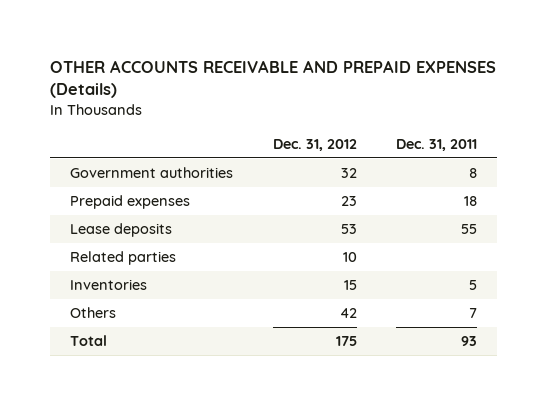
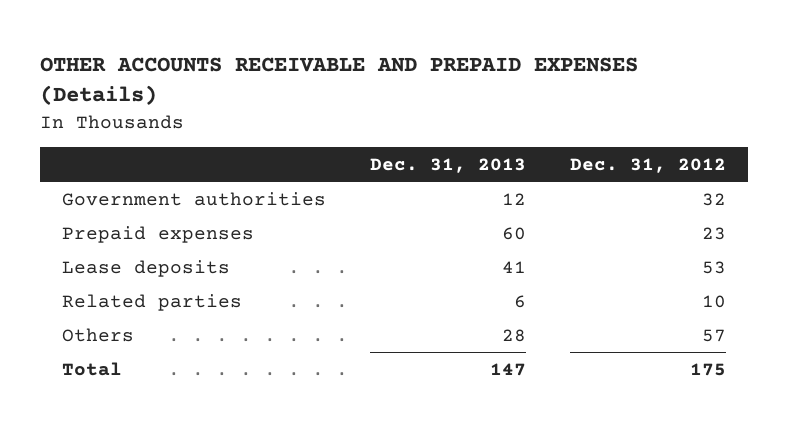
[396,138,478,151] Dec. 31, 2011 -> none
none -> [370,157,527,173] Dec. 31, 2013
[70,279,148,291] Inventories -> none
[339,308,357,319] 42 -> [701,328,726,342] 57

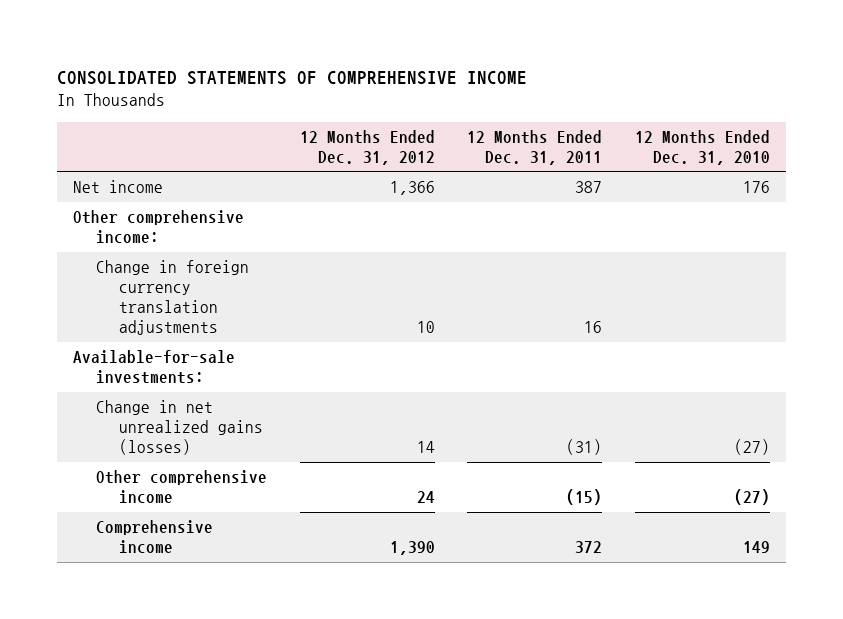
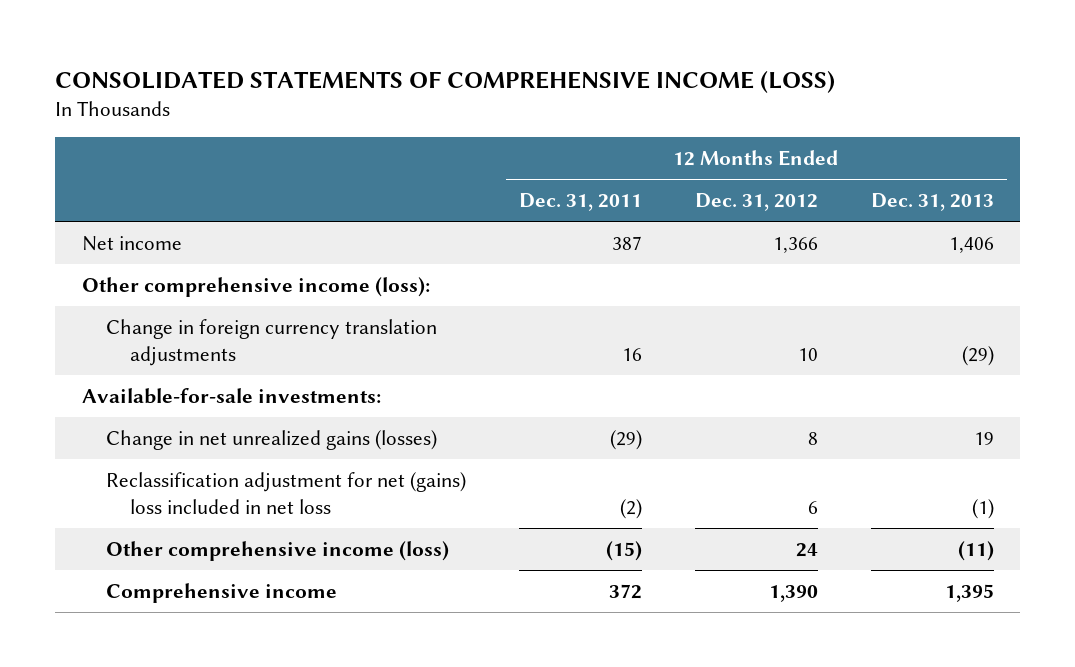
[57,70,528,85] CONSOLIDATED STATEMENTS OF COMPREHENSIVE INCOME -> [55,70,836,93] CONSOLIDATED STATEMENTS OF COMPREHENSIVE INCOME (LOSS)
[634,129,770,165] 12 Months Ended Dec. 31, 2010 -> none
none -> [870,192,994,211] Dec. 31, 2013
[73,210,245,245] Other comprehensive income: -> [81,276,430,297] Other comprehensive income (loss):
[416,440,435,453] 14 -> [807,431,818,445] 8
[566,438,603,455] (31) -> [609,429,642,450] (29)
none -> [106,471,467,515] Reclassification adjustment for net (gains) loss included in net loss
[96,470,268,505] Other comprehensive income -> [106,540,450,561] Other comprehensive income (loss)

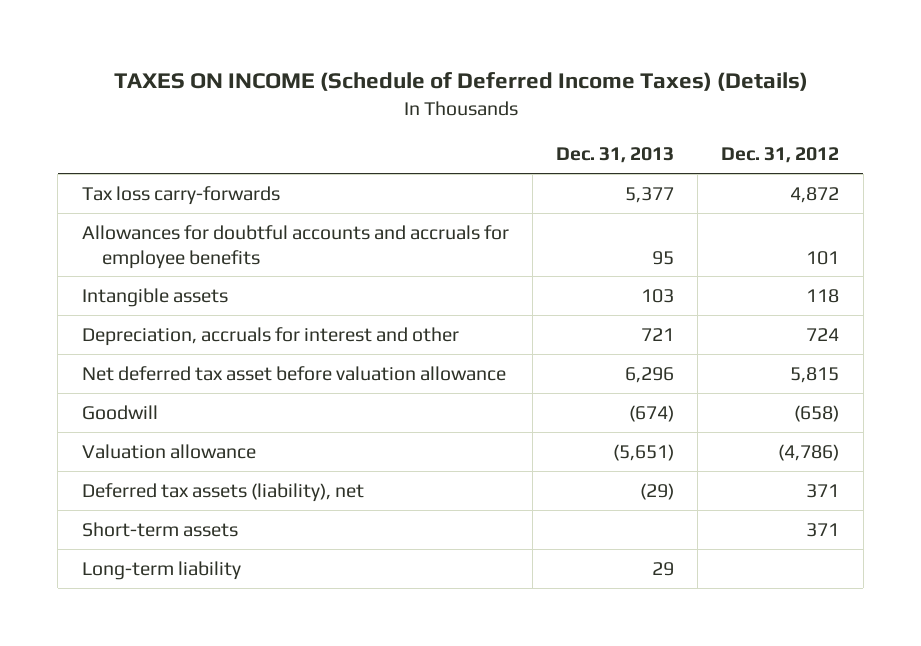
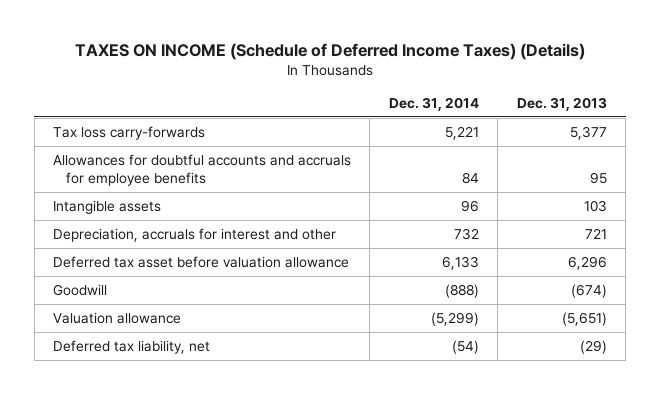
[721,147,840,164] Dec. 31, 2012 -> none
none -> [388,97,479,112] Dec. 31, 2014
[81,365,506,381] Net deferred tax asset before valuation allowance -> [52,255,349,268] Deferred tax asset before valuation allowance
[81,521,238,537] Short-term assets -> none
[81,560,241,580] Long-term liability -> none
[81,482,364,502] Deferred tax assets (liability), net -> [52,339,210,354] Deferred tax liability, net

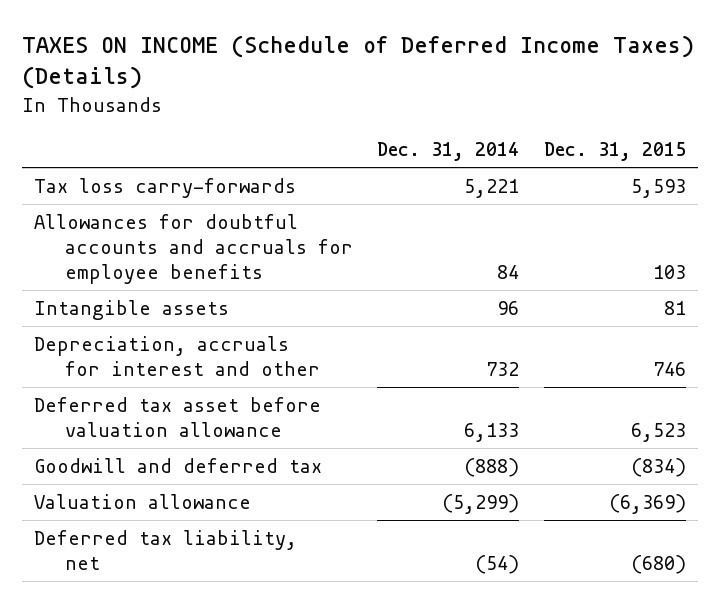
[516,97,607,112] Dec. 31, 2013 -> none
none -> [543,142,686,162] Dec. 31, 2015
[52,283,107,296] Goodwill -> [34,457,323,473] Goodwill and deferred tax

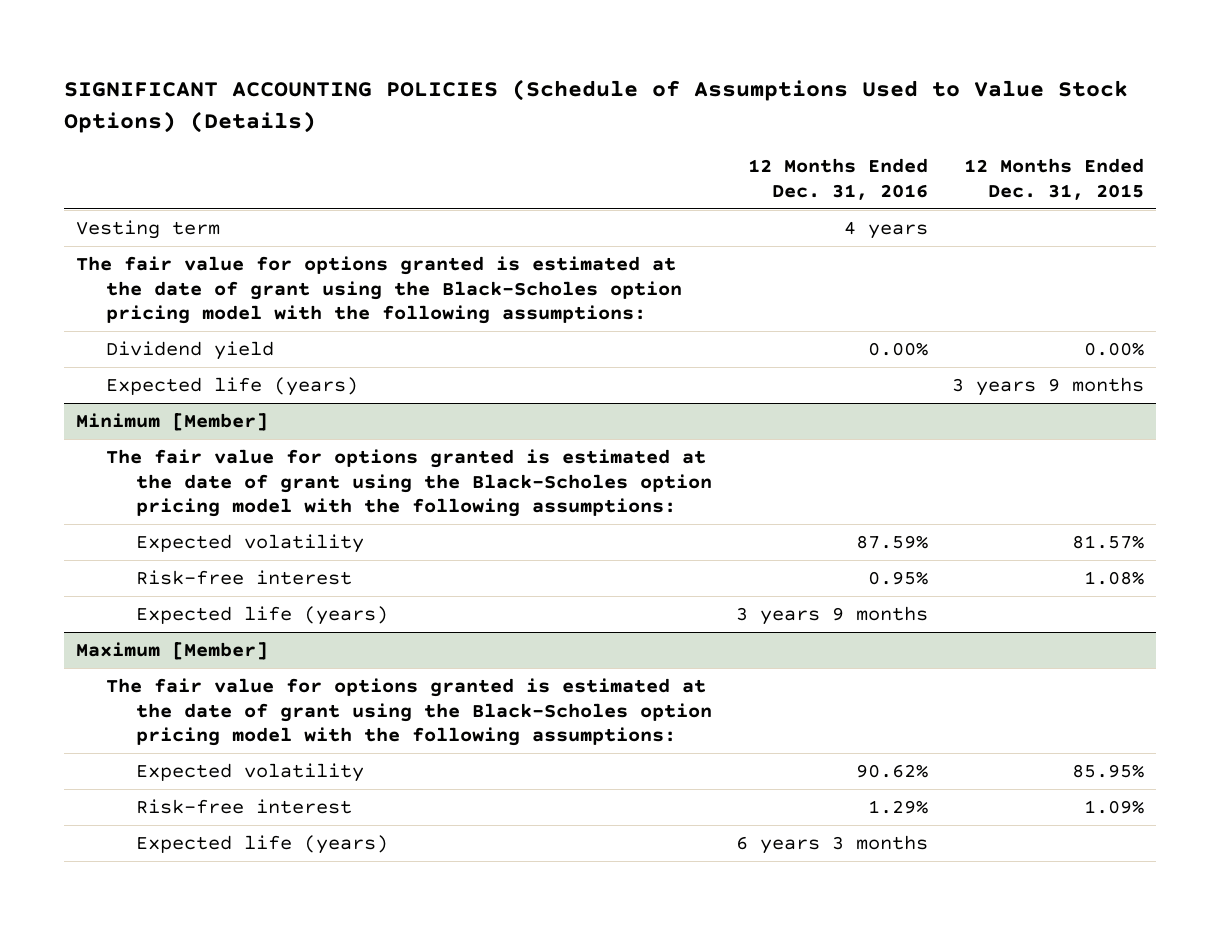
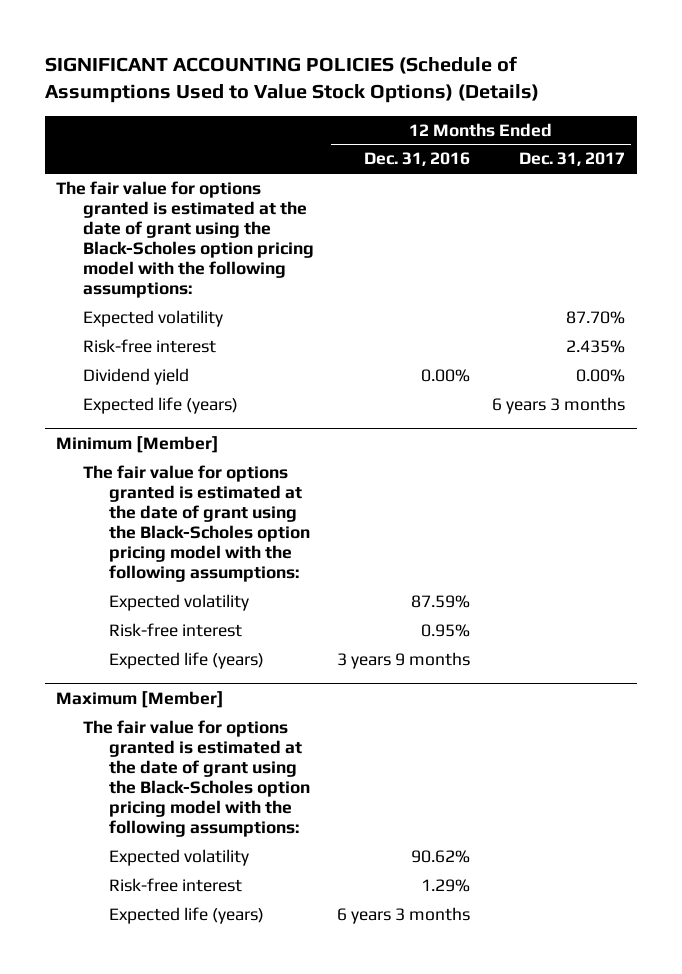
[963,158,1144,200] 12 Months Ended Dec. 31, 2015 -> none
none -> [519,152,626,167] Dec. 31, 2017
[75,219,220,239] Vesting term -> none
none -> [82,310,223,328] Expected volatility
none -> [82,339,216,354] Risk-free interest

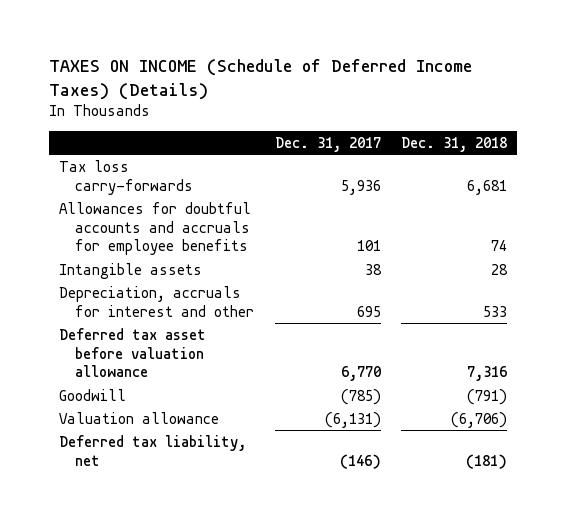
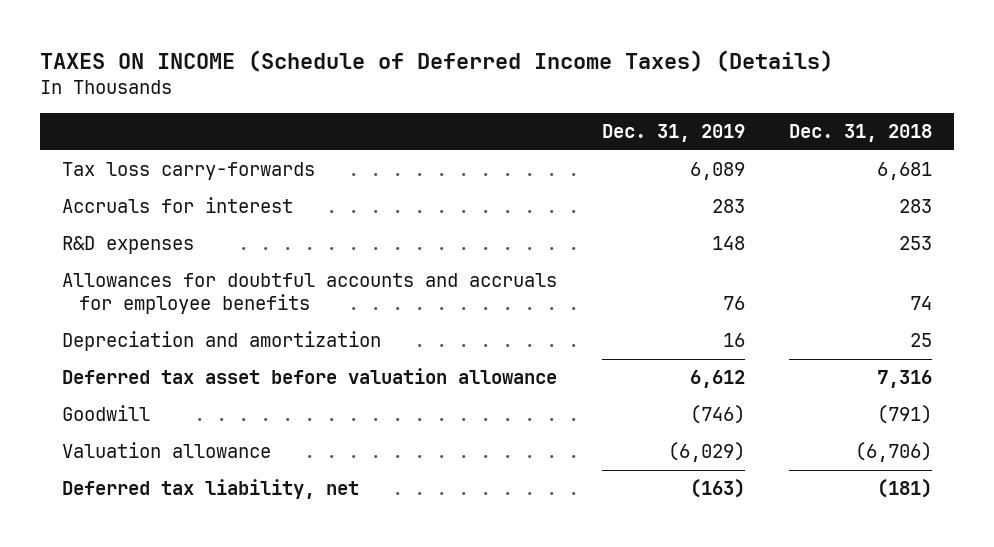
[274,137,381,153] Dec. 31, 2017 -> none
none -> [601,124,745,143] Dec. 31, 2019
none -> [62,197,294,214] Accruals for interest
none -> [62,236,195,255] R&D expenses
[58,262,202,279] Intangible assets -> none
[58,285,255,317] Depreciation, accruals for interest and other -> none
none -> [62,331,382,352] Depreciation and amortization

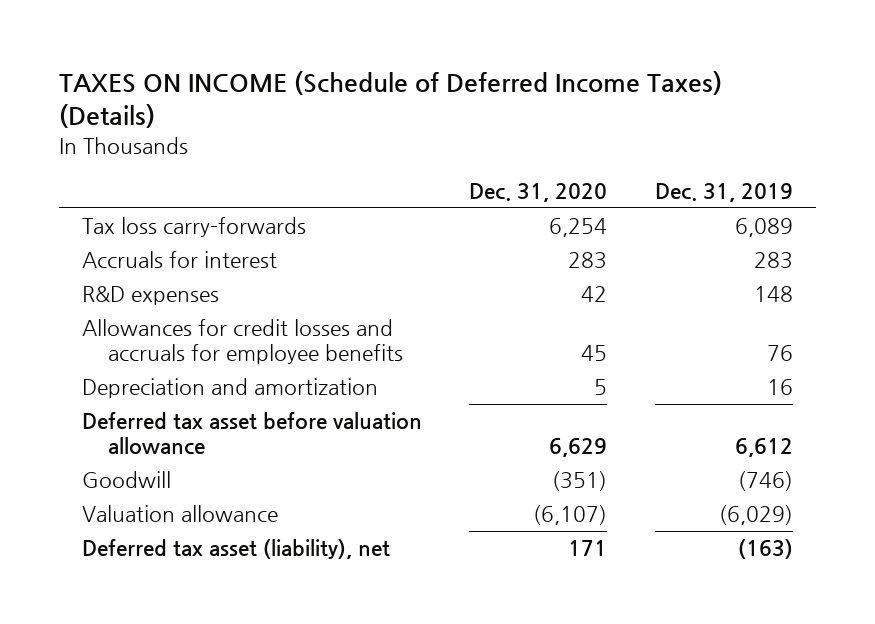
[789,124,933,143] Dec. 31, 2018 -> none
none -> [469,183,608,203] Dec. 31, 2020
[62,273,558,315] Allowances for doubtful accounts and accruals for employee benefits -> [82,319,404,365] Allowances for credit losses and accruals for employee benefits
[62,479,360,500] Deferred tax liability, net -> [82,539,391,560] Deferred tax asset (liability), net

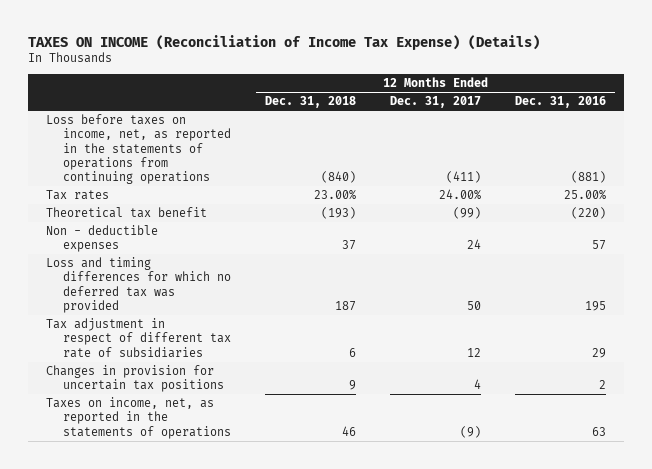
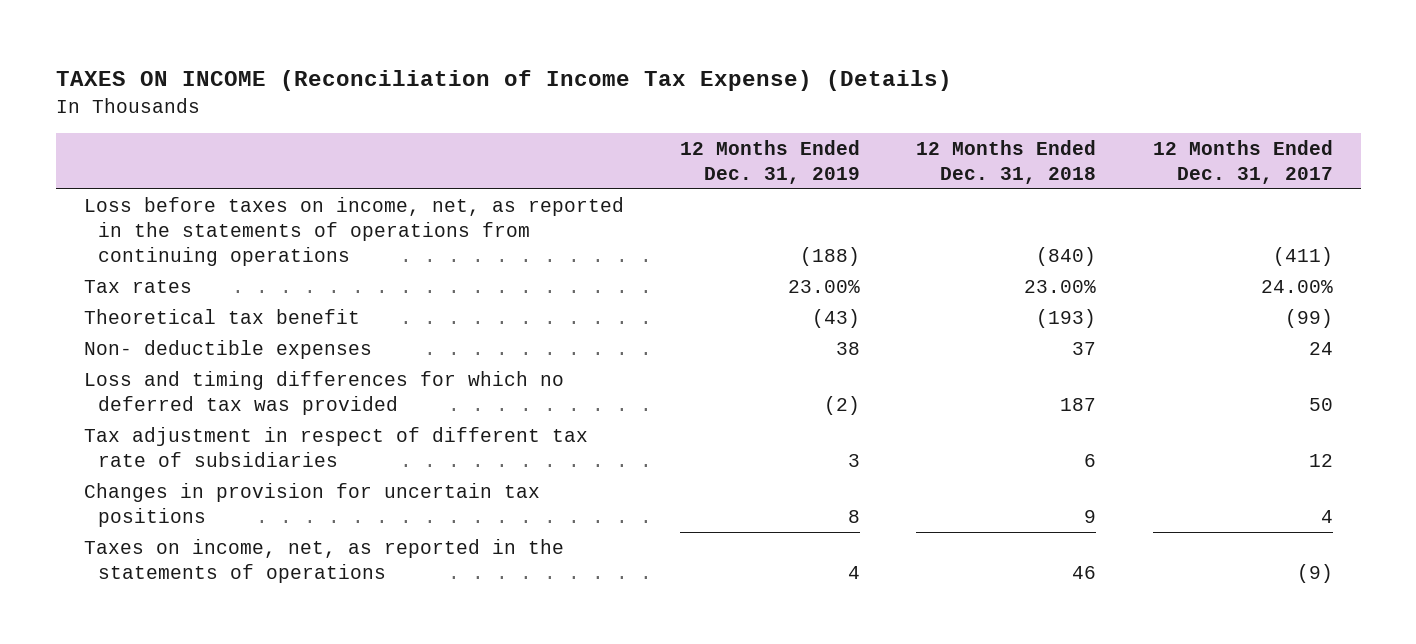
[515,96,607,109] Dec. 31, 2016 -> none
none -> [680,139,861,184] 12 Months Ended Dec. 31, 2019
[45,225,158,253] Non - deductible expenses -> [83,340,372,360] Non- deductible expenses

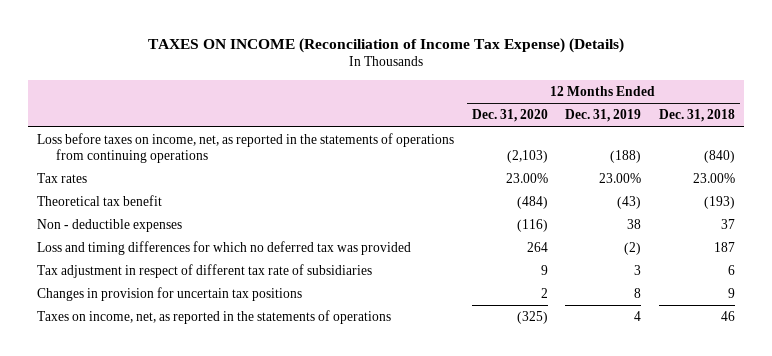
[1152,139,1333,184] 12 Months Ended Dec. 31, 2017 -> none
none -> [471,109,548,123] Dec. 31, 2020
[83,340,372,360] Non- deductible expenses -> [36,219,182,233] Non - deductible expenses

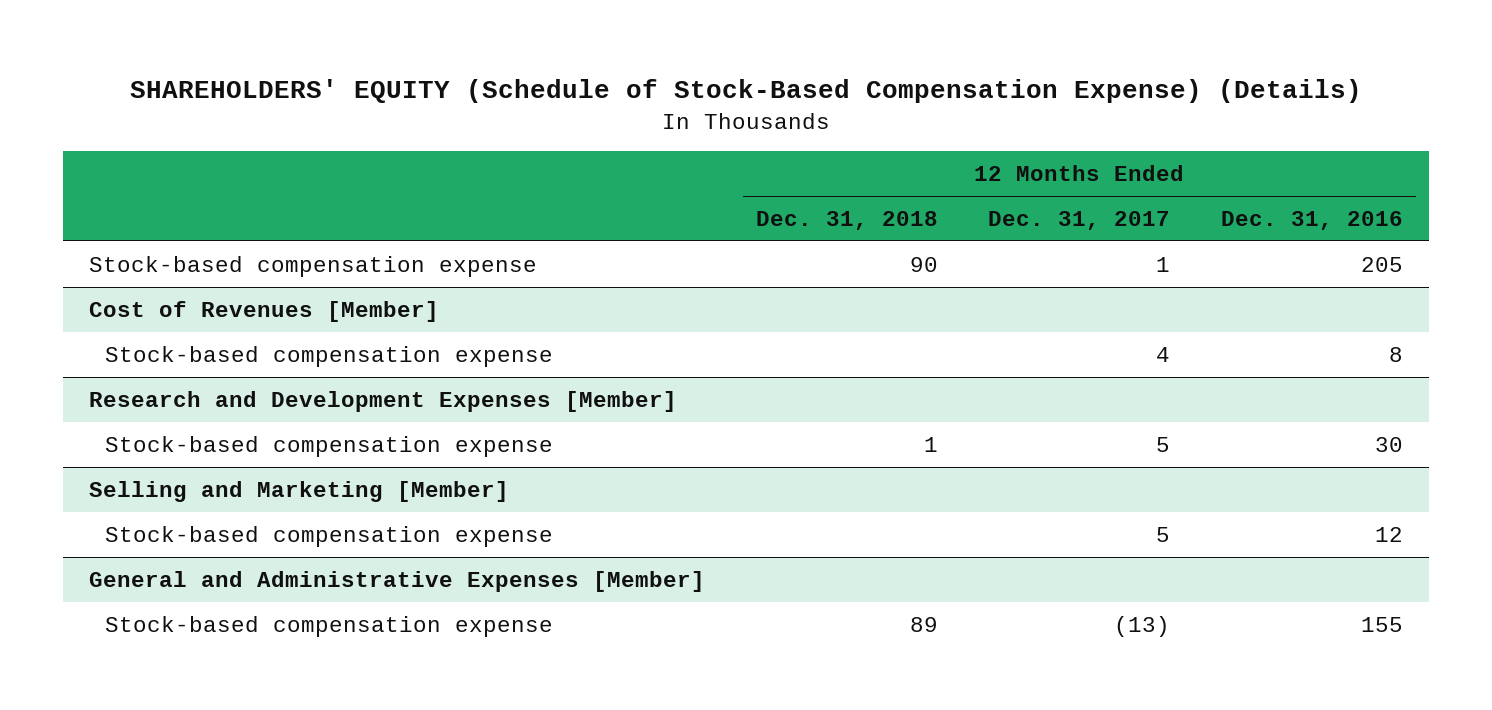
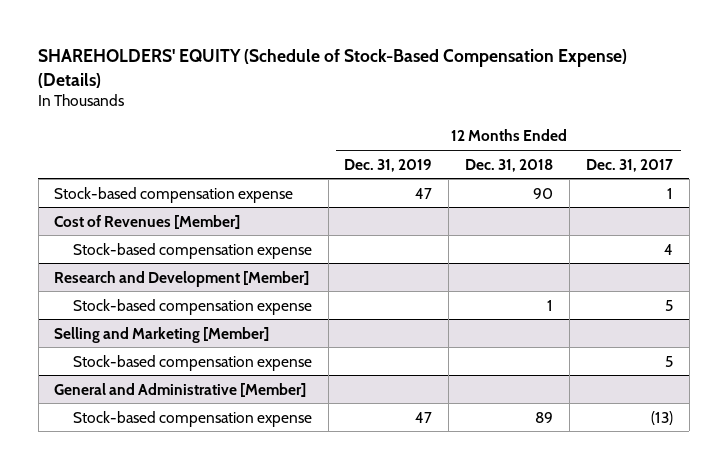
[1221,210,1404,230] Dec. 31, 2016 -> none
none -> [344,158,433,172] Dec. 31, 2019
[88,390,677,412] Research and Development Expenses [Member] -> [54,270,310,287] Research and Development [Member]
[88,570,705,592] General and Administrative Expenses [Member] -> [54,382,307,397] General and Administrative [Member]

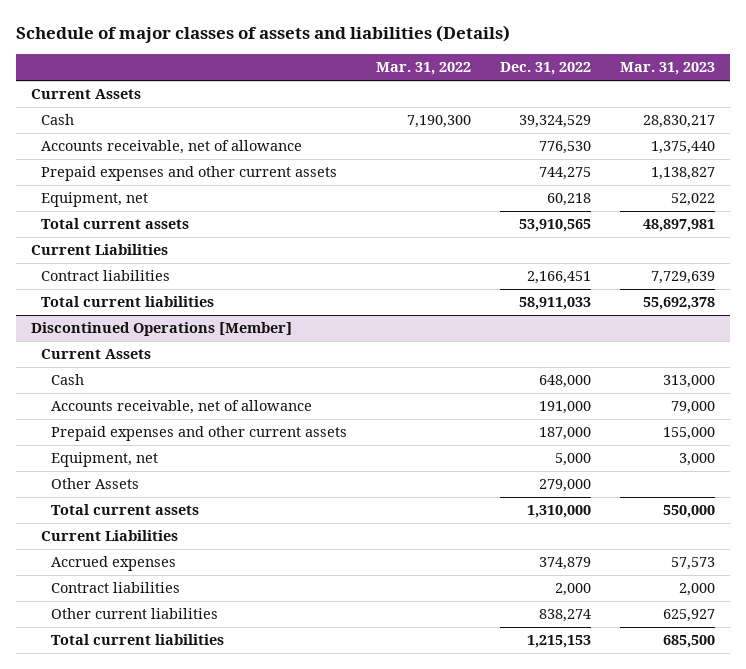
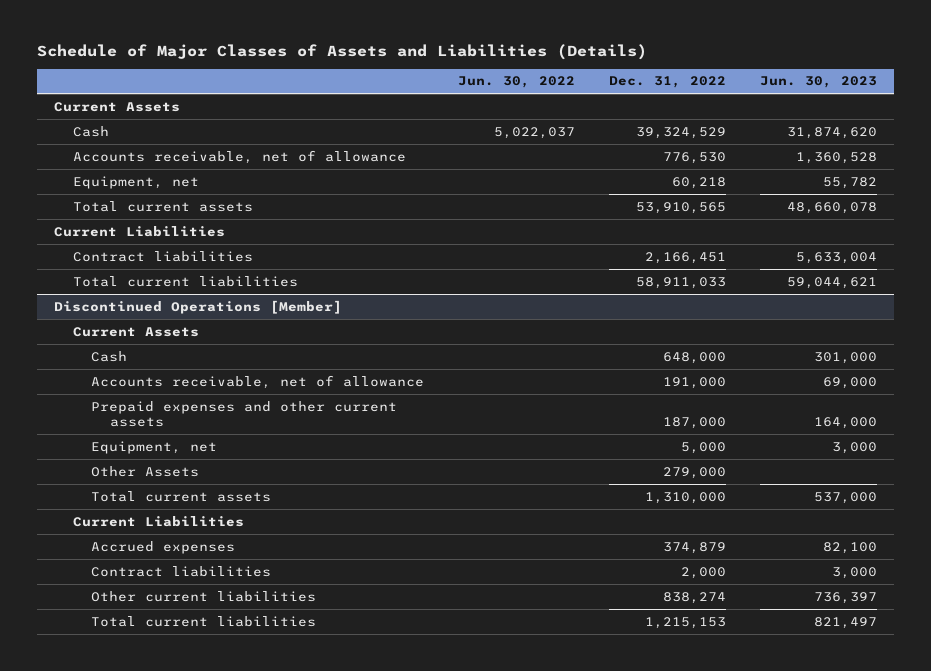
[16,25,511,44] Schedule of major classes of assets and liabilities (Details) -> [36,44,647,61] Schedule of Major Classes of Assets and Liabilities (Details)
[376,62,472,76] Mar. 31, 2022 -> none
[620,62,716,76] Mar. 31, 2023 -> none
none -> [458,76,576,89] Jun. 30, 2022
none -> [760,76,878,89] Jun. 30, 2023
[41,166,338,182] Prepaid expenses and other current assets -> none

